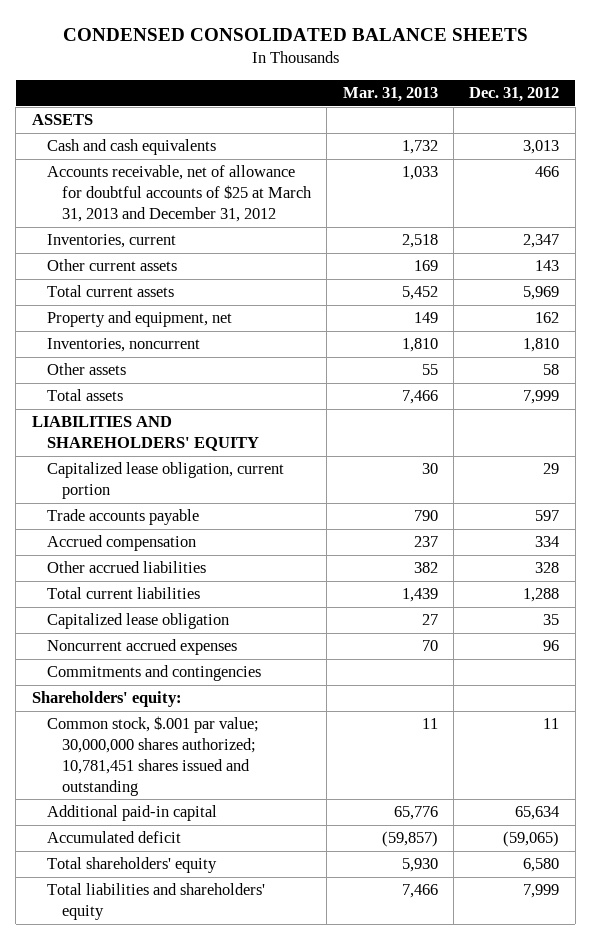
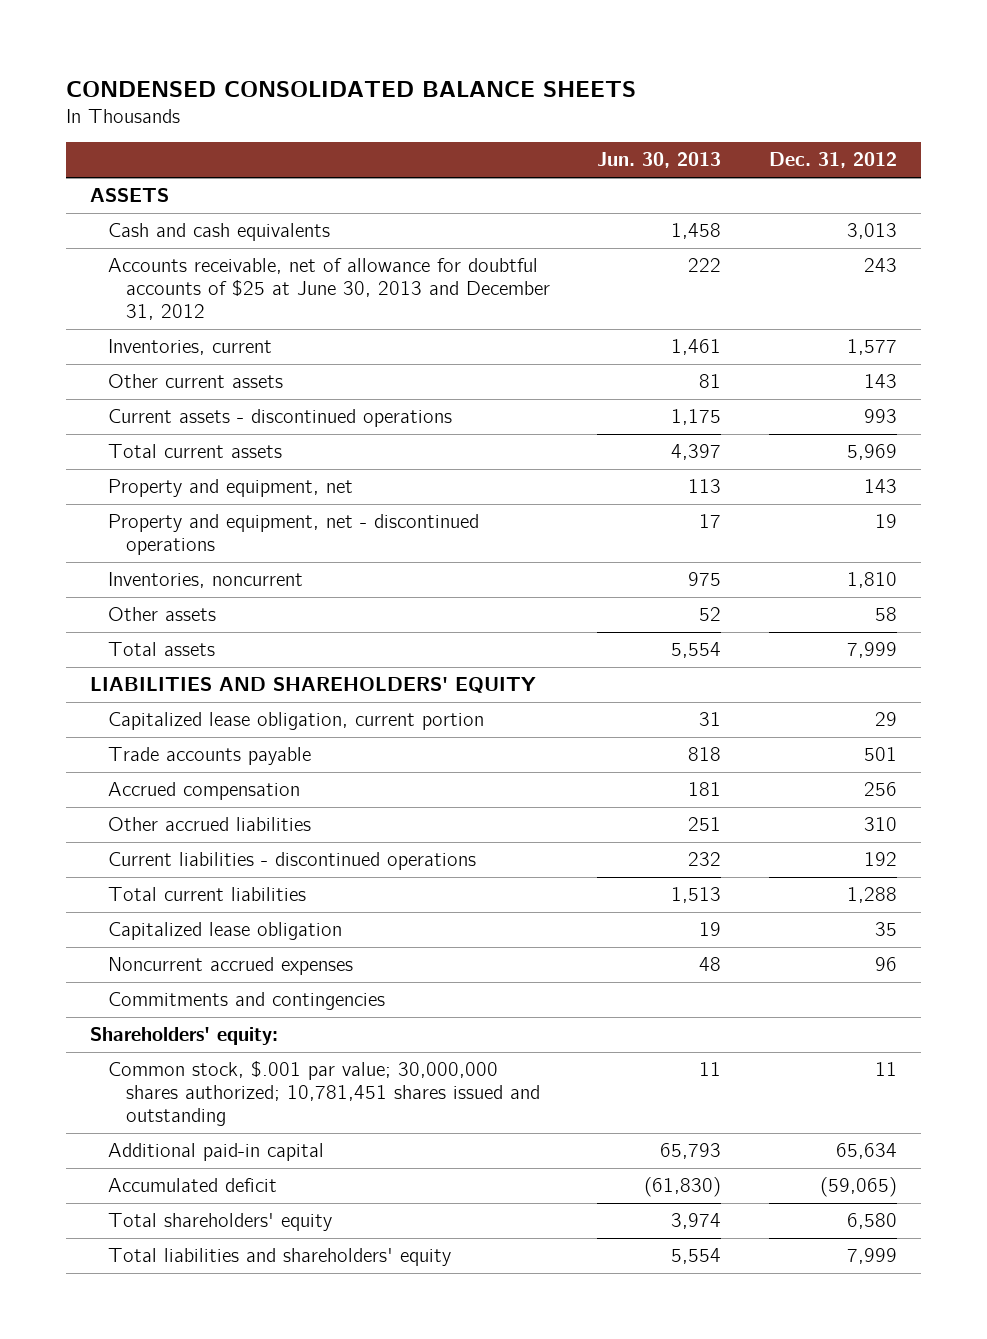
[342,87,438,103] Mar. 31, 2013 -> none
none -> [597,152,722,169] Jun. 30, 2013
[46,165,313,222] Accounts receivable, net of allowance for doubtful accounts of $25 at March 31, 2013 and December 31, 2012 -> [107,258,550,320] Accounts receivable, net of allowance for doubtful accounts of $25 at June 30, 2013 and December 31, 2012
[535,166,560,178] 466 -> [864,258,898,273] 243
[523,234,560,249] 2,347 -> [847,339,898,356] 1,577
none -> [107,409,452,428] Current assets - discontinued operations
[535,312,560,324] 162 -> [864,479,898,494] 143
none -> [107,514,479,555] Property and equipment, net - discontinued operations
[535,510,560,522] 597 -> [864,747,898,762] 501
[535,536,560,548] 334 -> [864,782,898,797] 256
[535,562,560,574] 328 -> [864,817,898,832] 310
none -> [107,852,476,871] Current liabilities - discontinued operations

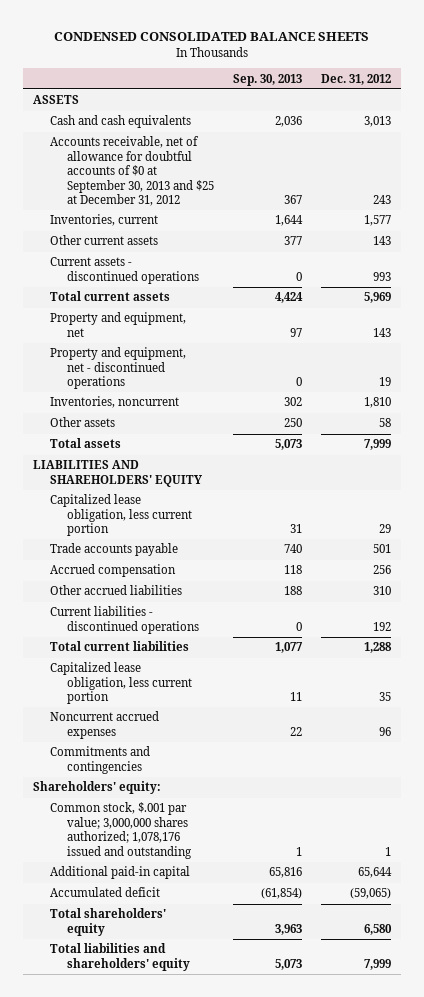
[597,152,722,169] Jun. 30, 2013 -> none
none -> [232,73,302,86] Sep. 30, 2013
[107,258,550,320] Accounts receivable, net of allowance for doubtful accounts of $25 at June 30, 2013 and December 31, 2012 -> [49,136,214,207] Accounts receivable, net of allowance for doubtful accounts of $0 at September 30, 2013 and $25 at December 31, 2012
[107,712,484,731] Capitalized lease obligation, current portion -> [49,494,192,537] Capitalized lease obligation, less current portion
[107,922,342,941] Capitalized lease obligation -> [49,662,192,705] Capitalized lease obligation, less current portion
[107,1061,540,1126] Common stock, $.001 par value; 30,000,000 shares authorized; 10,781,451 shares issued and outstanding -> [49,802,192,859] Common stock, $.001 par value; 3,000,000 shares authorized; 1,078,176 issued and outstanding
[875,1062,898,1077] 11 -> [385,846,392,856] 1
[836,1143,898,1160] 65,634 -> [358,867,393,879] 65,644

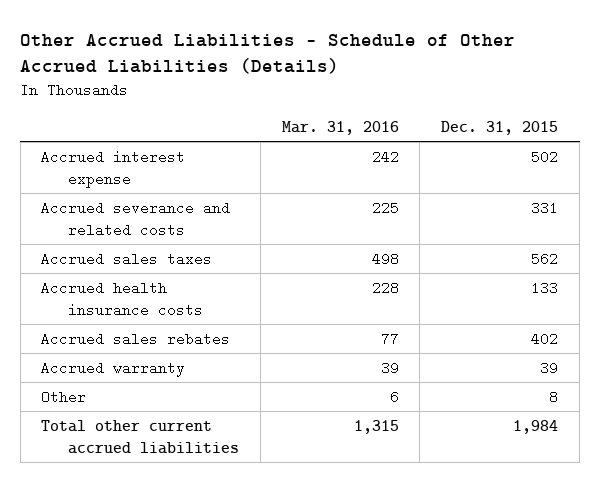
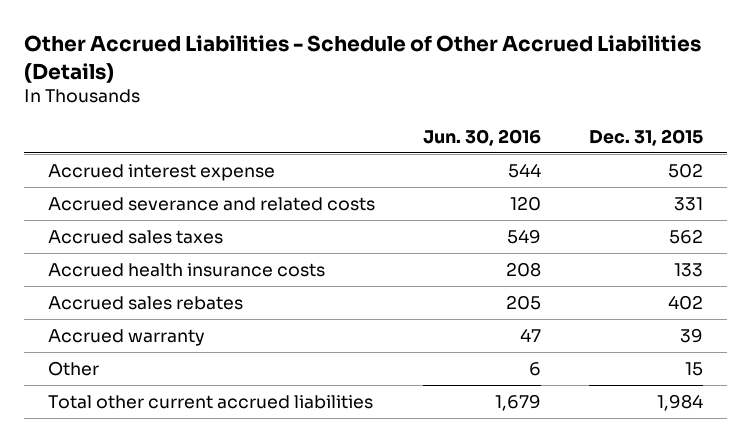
[281,120,399,135] Mar. 31, 2016 -> none
none -> [422,128,541,146] Jun. 30, 2016
[549,389,559,404] 8 -> [684,361,703,376] 15

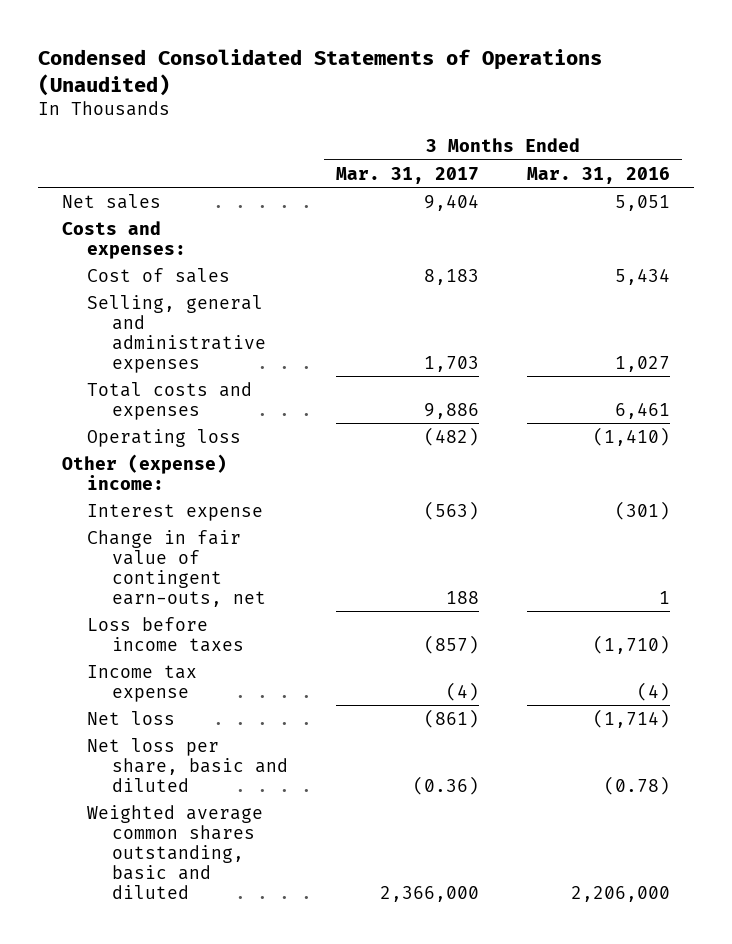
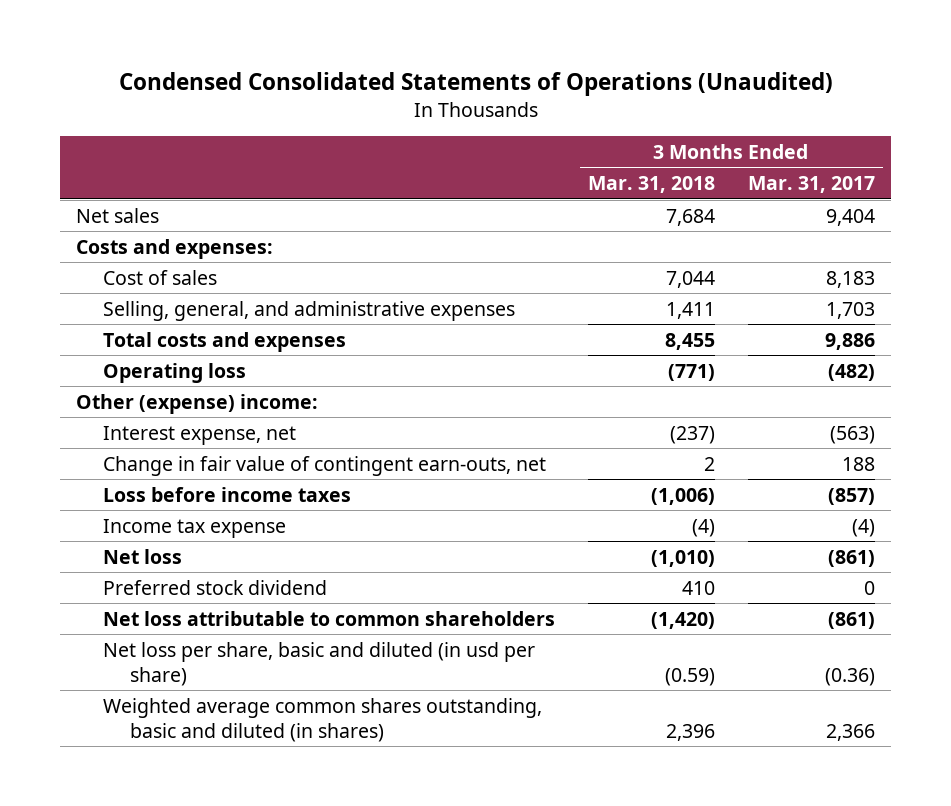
[527,166,671,184] Mar. 31, 2016 -> none
none -> [587,176,715,194] Mar. 31, 2018
[86,294,266,373] Selling, general and administrative expenses -> [103,300,516,321] Selling, general, and administrative expenses
[86,503,263,521] Interest expense -> [103,425,297,445] Interest expense, net
none -> [103,579,328,595] Preferred stock dividend
none -> [103,610,556,626] Net loss attributable to common shareholders
[86,737,288,792] Net loss per share, basic and diluted -> [103,641,536,686] Net loss per share, basic and diluted (in usd per share)
[86,804,263,899] Weighted average common shares outstanding, basic and diluted -> [103,697,543,742] Weighted average common shares outstanding, basic and diluted (in shares)
[379,885,479,902] 2,366,000 -> [825,723,875,741] 2,366

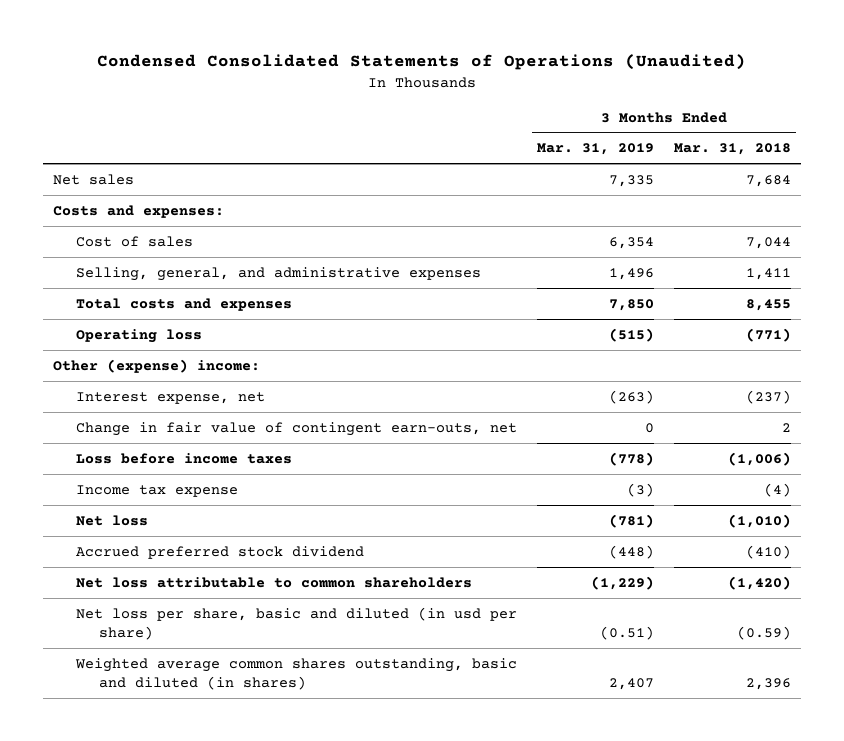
[747,176,875,194] Mar. 31, 2017 -> none
none -> [536,143,654,156] Mar. 31, 2019
[103,579,328,595] Preferred stock dividend -> [76,545,365,559] Accrued preferred stock dividend
[681,580,715,595] 410 -> [745,544,791,559] (410)

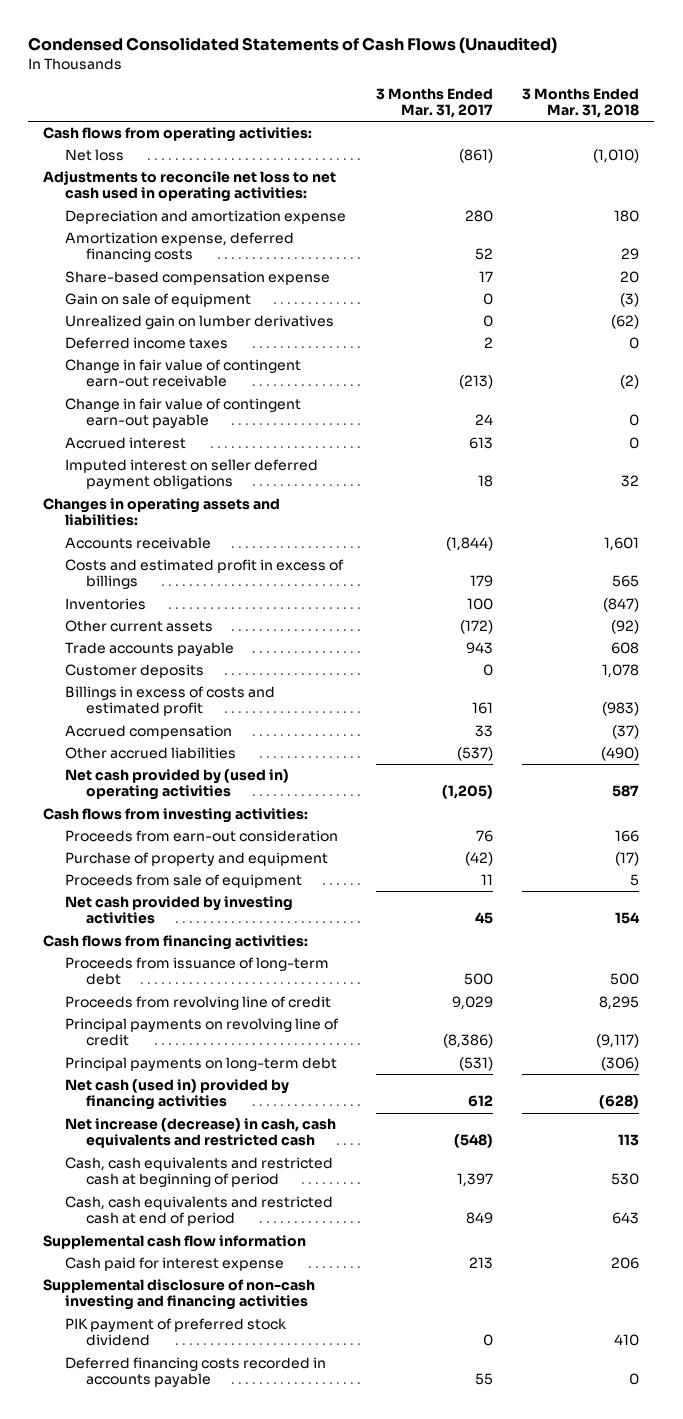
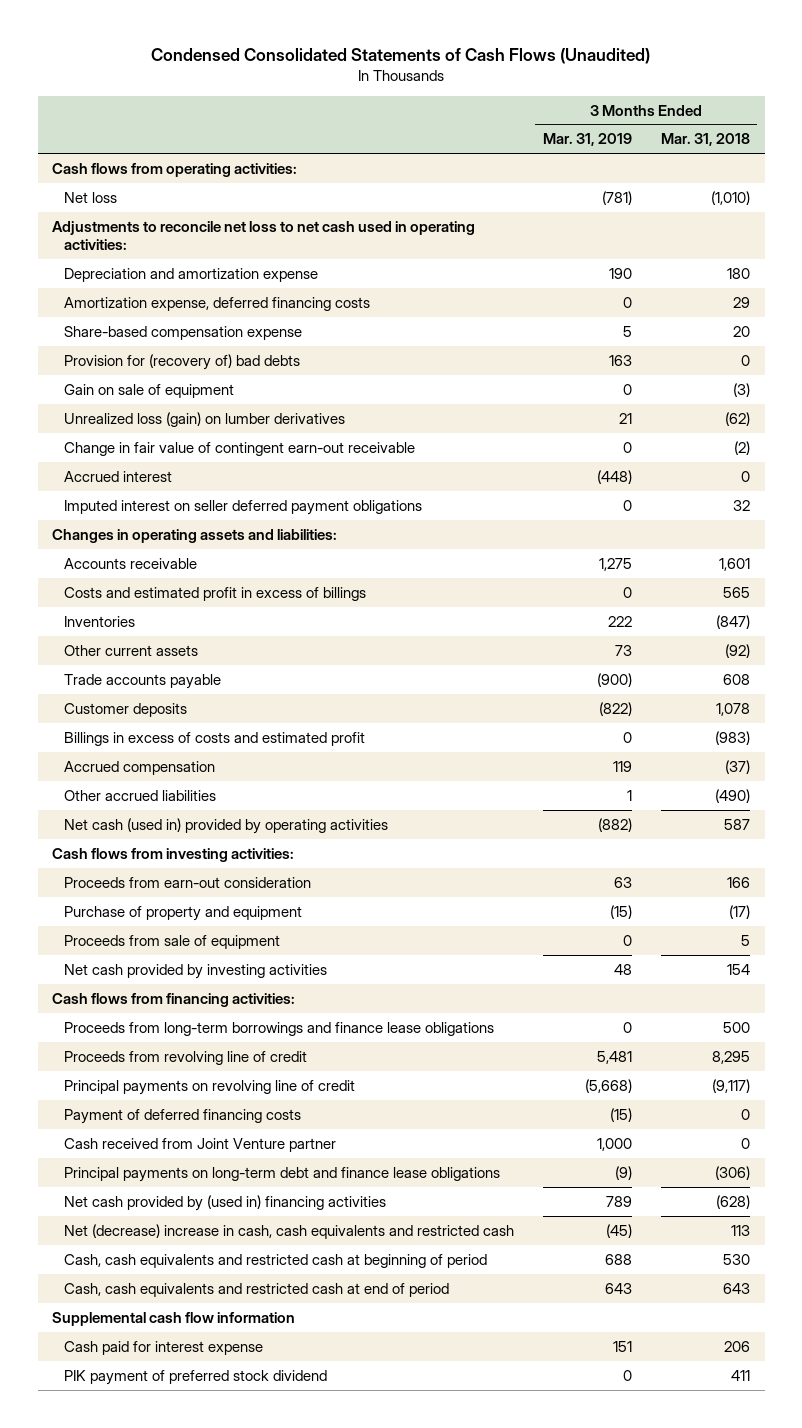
[375,87,493,118] 3 Months Ended Mar. 31, 2017 -> none
none -> [542,133,632,147] Mar. 31, 2019
none -> [63,353,300,370] Provision for (recovery of) bad debts
[64,337,228,350] Deferred income taxes -> none
[64,315,334,330] Unrealized gain on lumber derivatives -> [63,411,345,427] Unrealized loss (gain) on lumber derivatives
[64,398,301,429] Change in fair value of contingent earn-out payable -> none
[64,769,289,801] Net cash provided by (used in) operating activities -> [63,817,388,834] Net cash (used in) provided by operating activities
[64,957,329,986] Proceeds from issuance of long-term debt -> none
none -> [63,1021,494,1036] Proceeds from long-term borrowings and finance lease obligations
none -> [63,1108,301,1124] Payment of deferred financing costs
none -> [63,1137,336,1152] Cash received from Joint Venture partner
[64,1057,337,1072] Principal payments on long-term debt -> [63,1166,500,1182] Principal payments on long-term debt and finance lease obligations
[64,1079,289,1111] Net cash (used in) provided by financing activities -> [63,1194,386,1211] Net cash provided by (used in) financing activities
[64,1118,336,1149] Net increase (decrease) in cash, cash equivalents and restricted cash -> [63,1223,514,1239] Net (decrease) increase in cash, cash equivalents and restricted cash
[43,1279,316,1311] Supplemental disclosure of non-cash investing and financing activities -> none
[64,1357,326,1388] Deferred financing costs recorded in accounts payable -> none
[614,1334,640,1347] 410 -> [730,1369,750,1381] 411

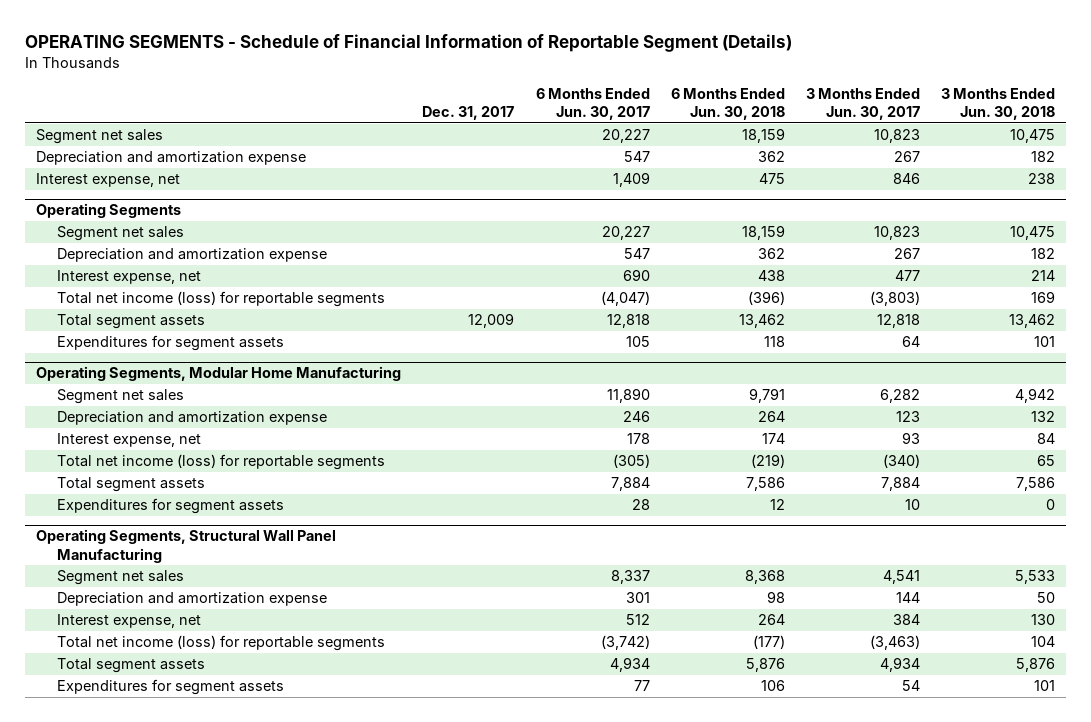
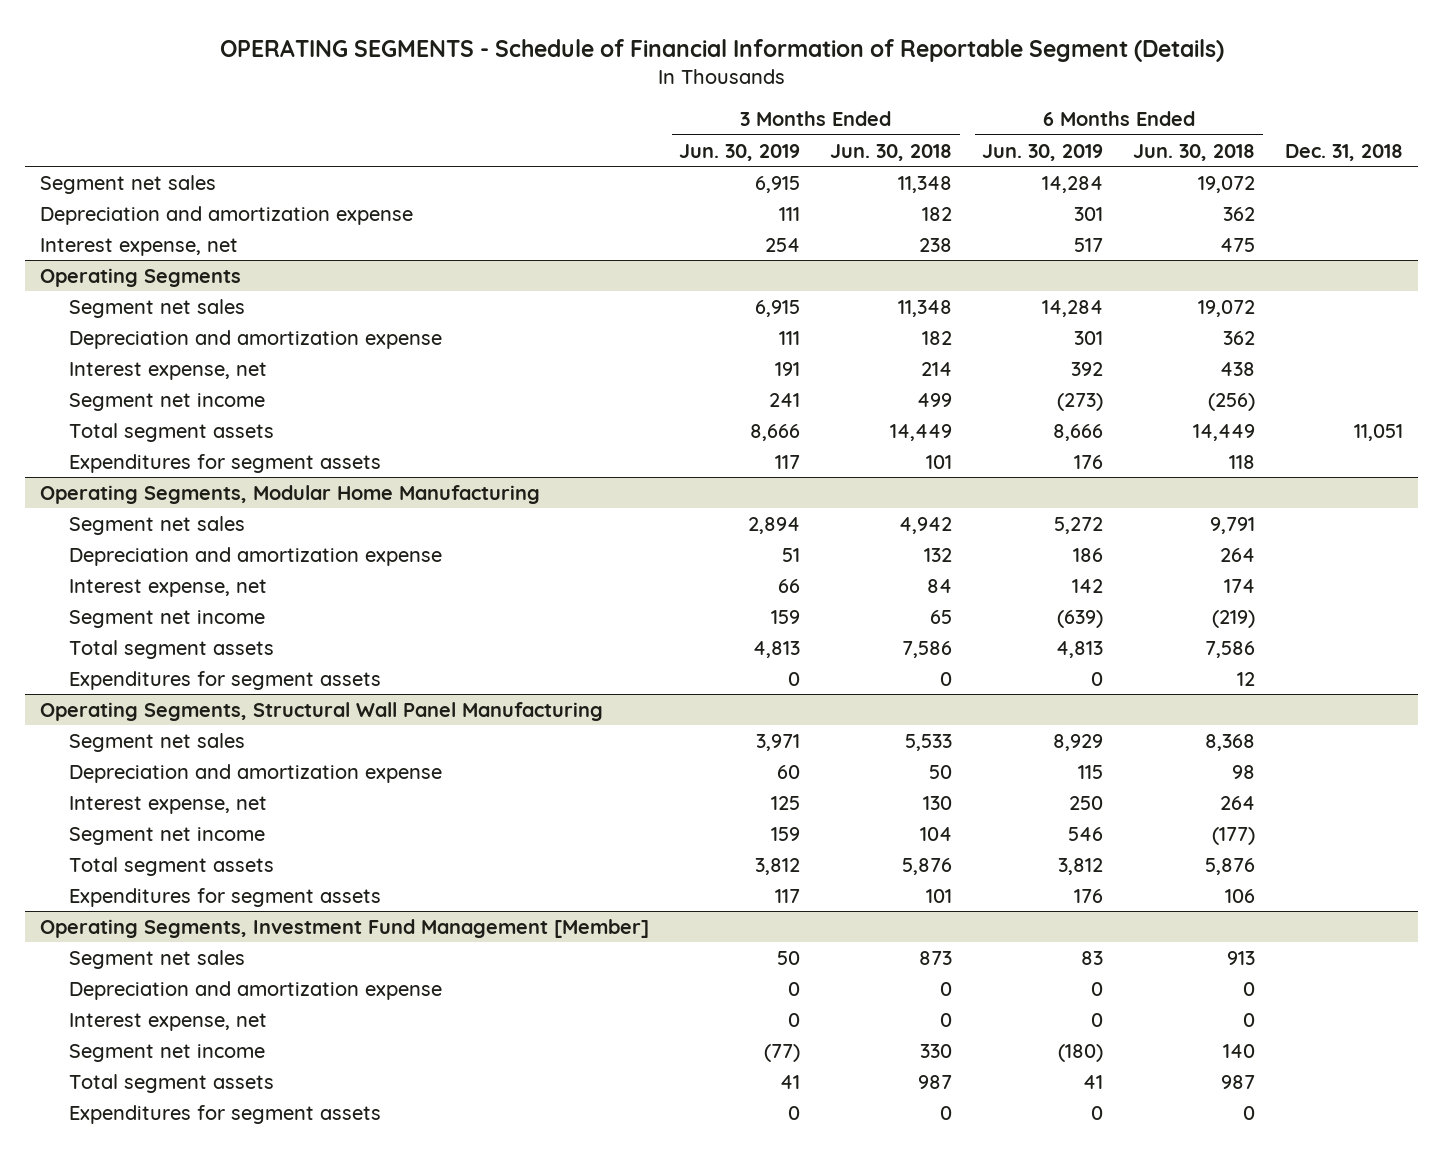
[422,106,515,121] Dec. 31, 2017 -> none
[535,88,650,121] 6 Months Ended Jun. 30, 2017 -> none
[806,88,921,121] 3 Months Ended Jun. 30, 2017 -> none
none -> [679,143,801,161] Jun. 30, 2019
none -> [982,143,1104,161] Jun. 30, 2019
none -> [1285,143,1404,161] Dec. 31, 2018
[741,128,785,144] 18,159 -> [1198,175,1256,193] 19,072
[1010,129,1056,144] 10,475 -> [898,175,953,193] 11,348
[741,225,785,241] 18,159 -> [1198,299,1256,317] 19,072
[1010,226,1056,241] 10,475 -> [898,299,953,317] 11,348
[56,291,385,308] Total net income (loss) for reportable segments -> [69,392,266,411] Segment net income
[747,291,785,306] (396) -> [1208,392,1256,411] (256)
[1031,291,1056,304] 169 -> [917,392,953,407] 499
[738,314,785,329] 13,462 -> [1193,423,1256,441] 14,449
[1009,314,1056,329] 13,462 -> [890,423,953,441] 14,449
[56,454,385,471] Total net income (loss) for reportable segments -> [69,609,266,628] Segment net income
[56,635,385,652] Total net income (loss) for reportable segments -> [69,826,266,845] Segment net income
none -> [40,918,650,938] Operating Segments, Investment Fund Management [Member]
none -> [69,949,246,969] Segment net sales
none -> [69,980,443,1000] Depreciation and amortization expense
none -> [69,1012,268,1031] Interest expense, net
none -> [69,1043,266,1062] Segment net income
none -> [69,1073,275,1093] Total segment assets
none -> [69,1104,382,1124] Expenditures for segment assets

